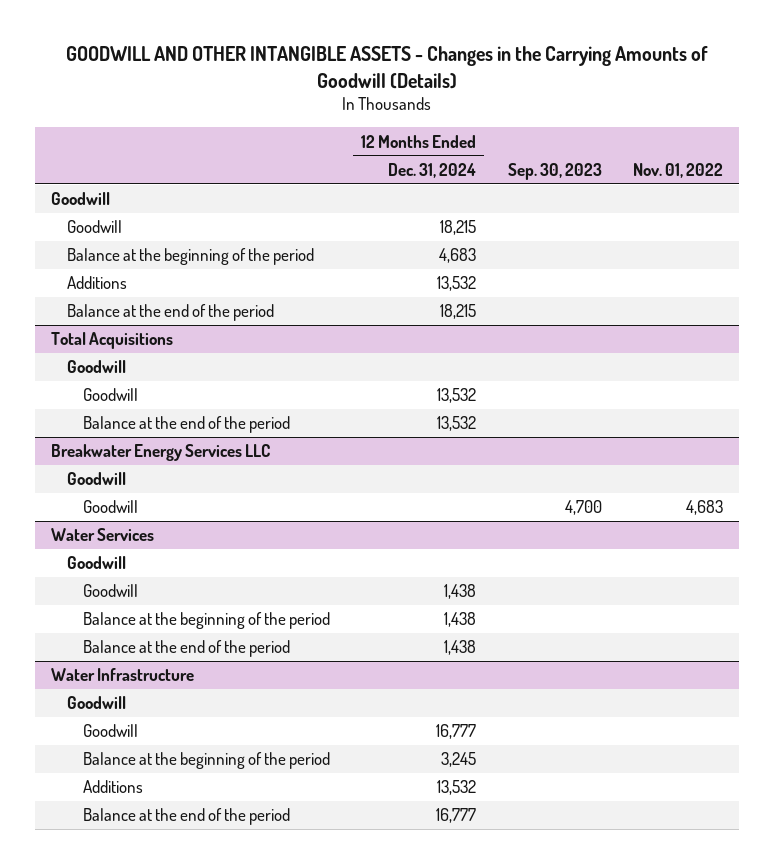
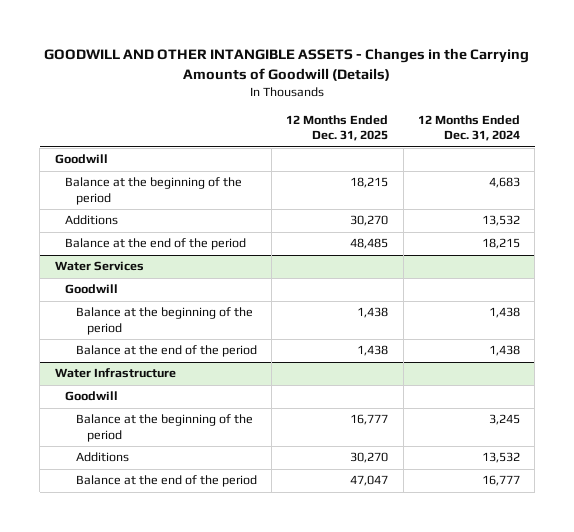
[507,162,602,180] Sep. 30, 2023 -> none
[633,162,724,178] Nov. 01, 2022 -> none
none -> [286,114,389,142] 12 Months Ended Dec. 31, 2025
[66,220,122,234] Goodwill -> none
[50,332,173,350] Total Acquisitions -> none
[66,360,126,374] Goodwill -> none
[82,388,138,402] Goodwill -> none
[82,416,290,434] Balance at the end of the period -> none
[50,444,270,462] Breakwater Energy Services LLC -> none
[66,472,126,486] Goodwill -> none
[82,500,138,514] Goodwill -> none
[82,584,138,598] Goodwill -> none
[82,724,138,738] Goodwill -> none

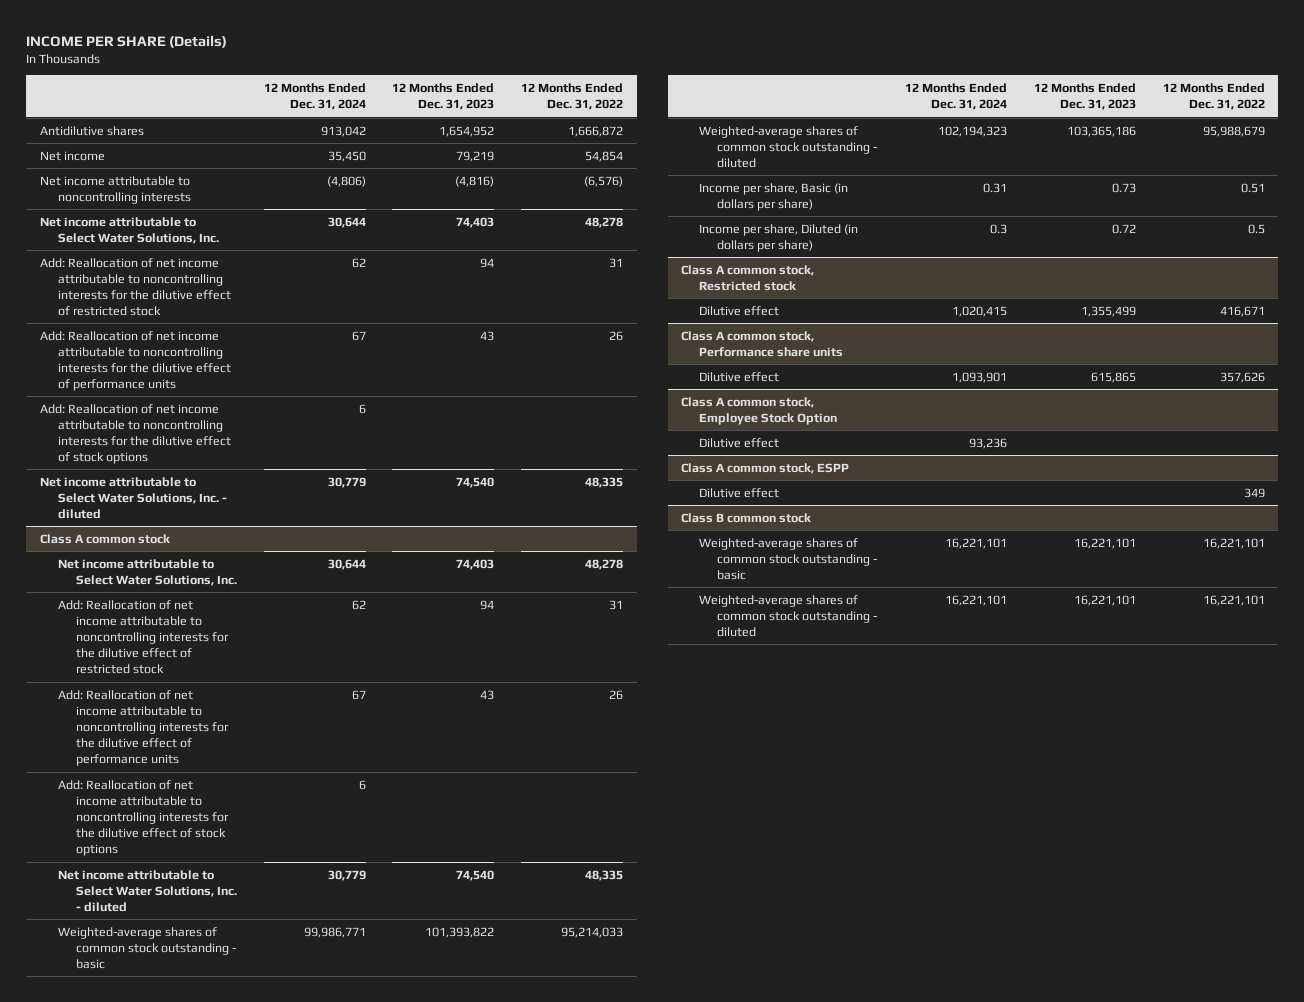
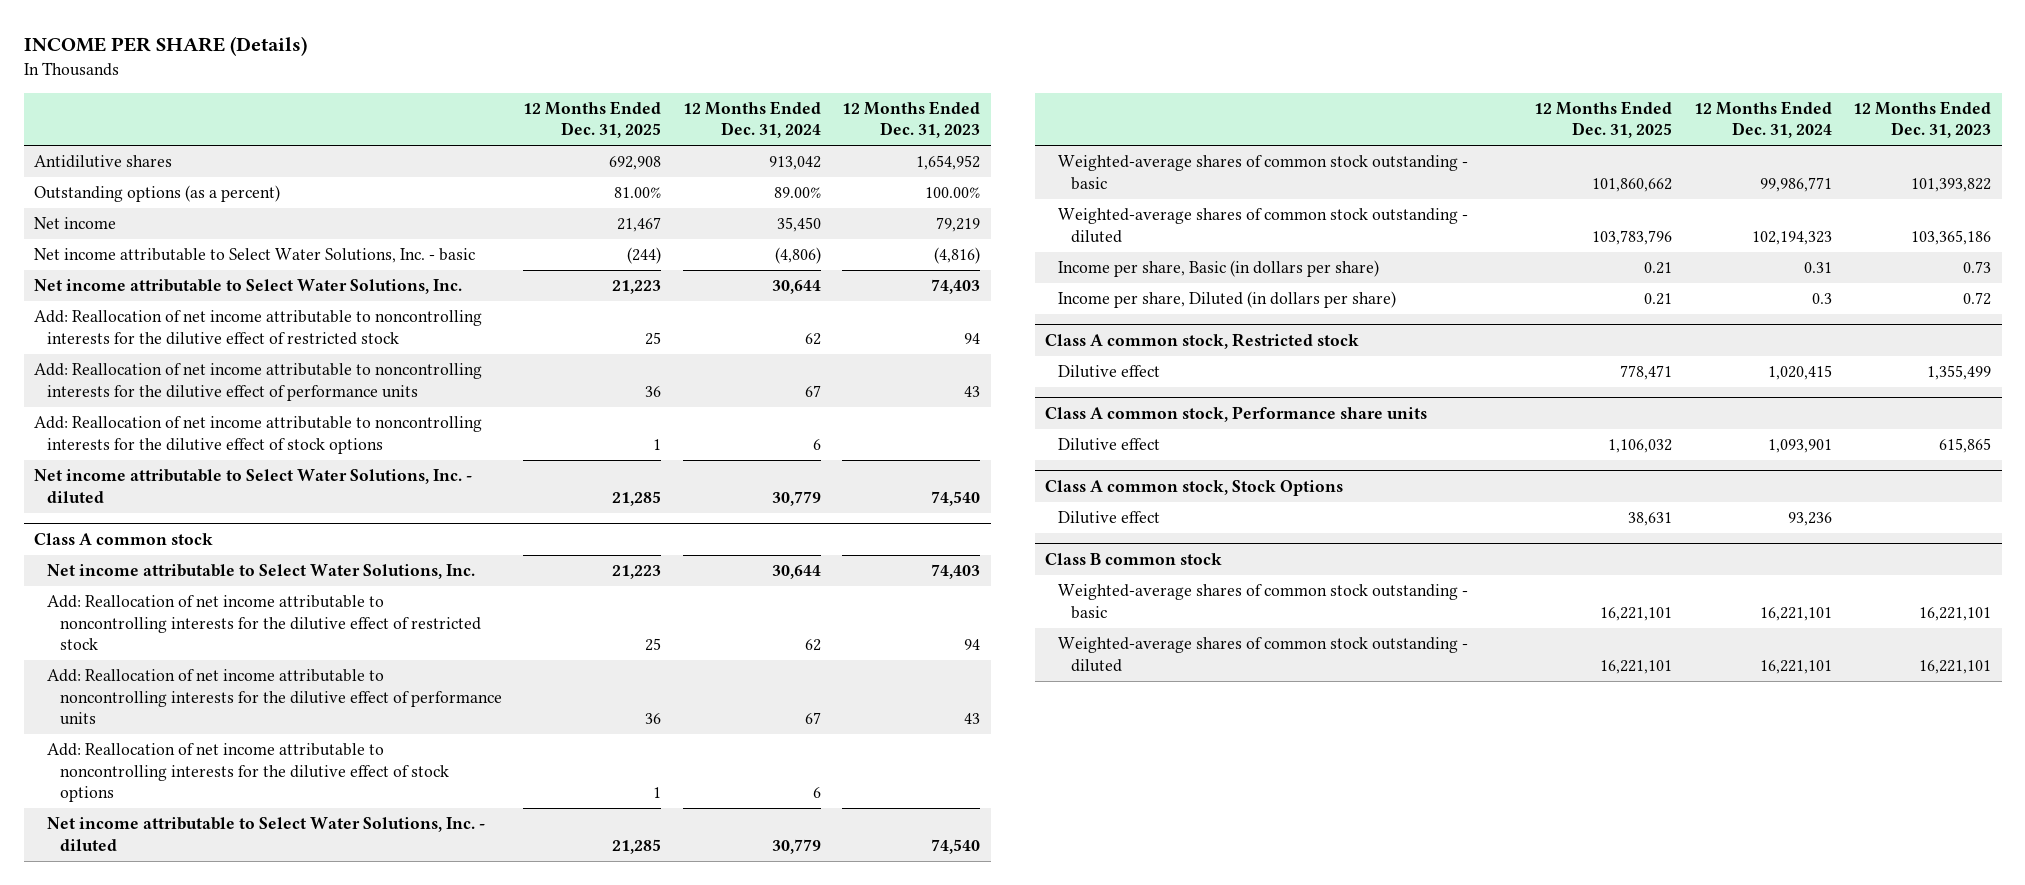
[521,83,624,111] 12 Months Ended Dec. 31, 2022 -> none
none -> [523,100,662,139] 12 Months Ended Dec. 31, 2025
none -> [34,185,281,203] Outstanding options (as a percent)
[39,175,191,204] Net income attributable to noncontrolling interests -> [34,248,476,264] Net income attributable to Select Water Solutions, Inc. - basic
[681,396,838,425] Class A common stock, Employee Stock Option -> [1045,480,1344,497] Class A common stock, Stock Options
[681,462,850,474] Class A common stock, ESPP -> none
[699,487,780,498] Dilutive effect -> none

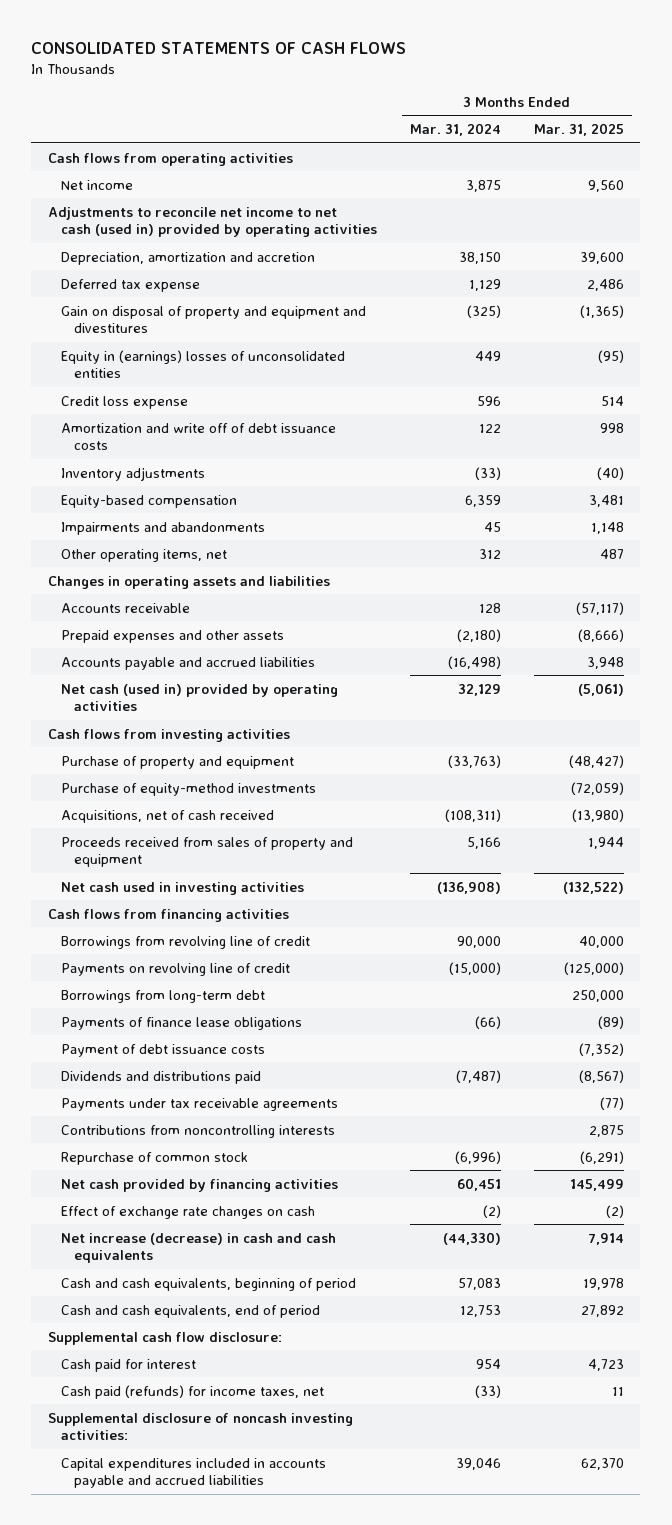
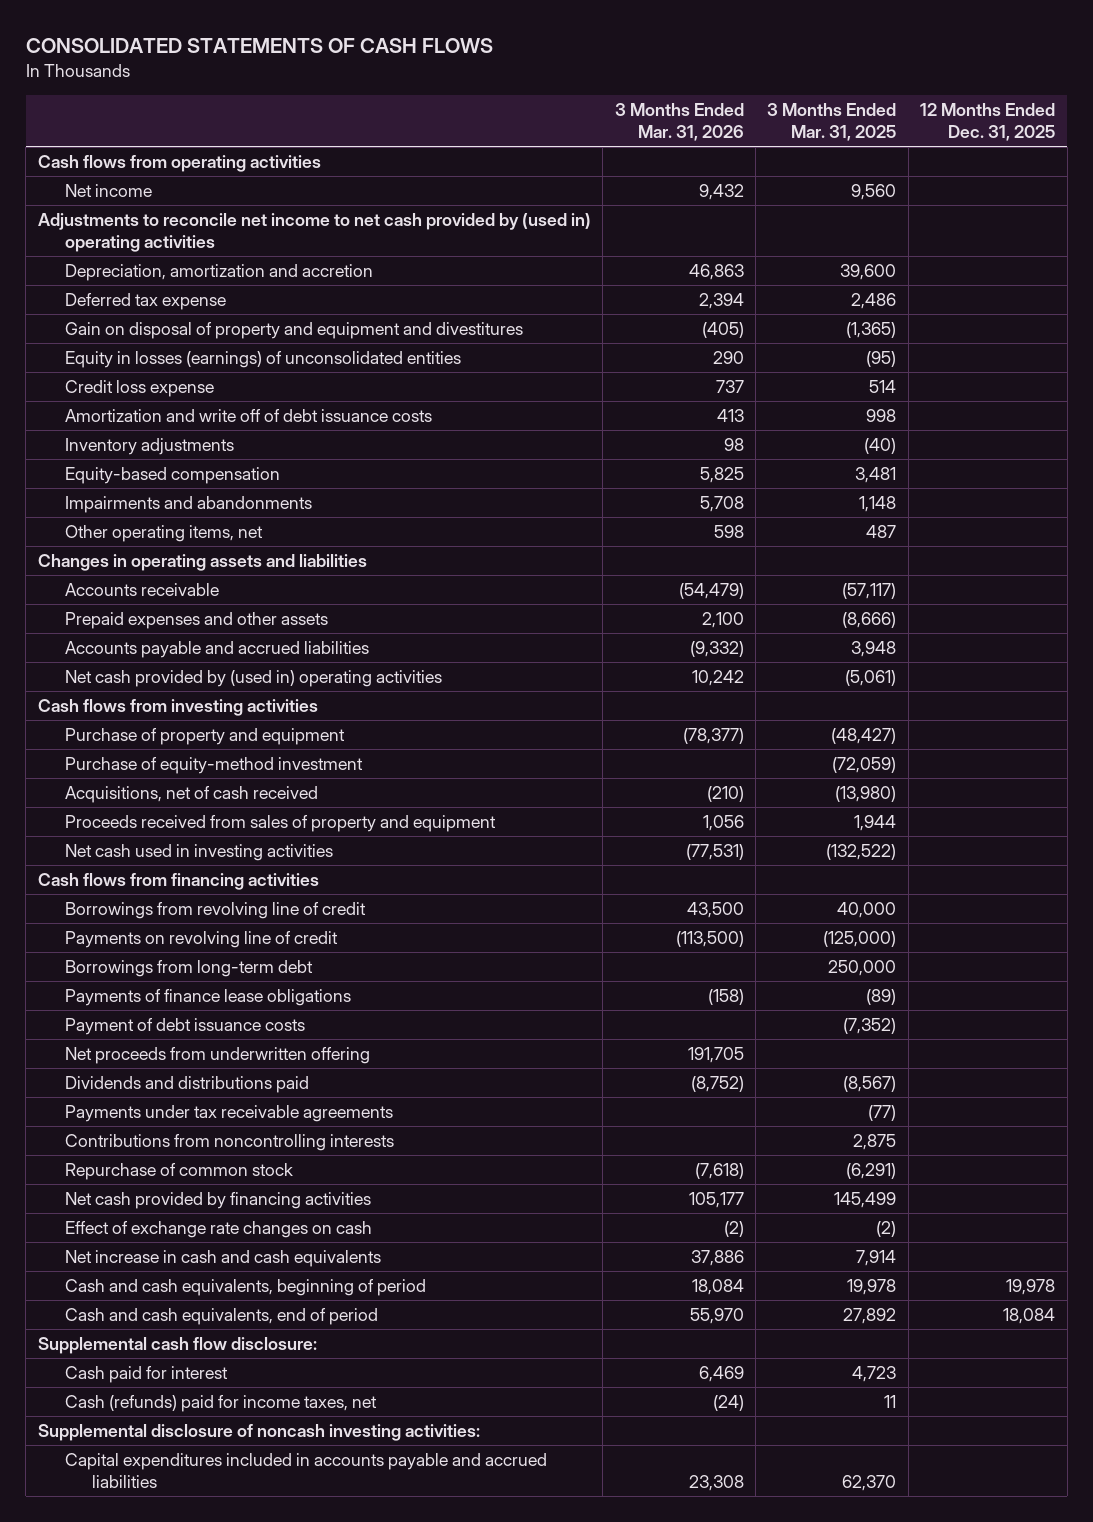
[409,123,501,137] Mar. 31, 2024 -> none
none -> [614,102,744,142] 3 Months Ended Mar. 31, 2026
none -> [920,102,1056,142] 12 Months Ended Dec. 31, 2025
[47,206,377,238] Adjustments to reconcile net income to net cash (used in) provided by operating activities -> [37,212,591,253] Adjustments to reconcile net income to net cash provided by (used in) operating activities
[60,349,345,379] Equity in (earnings) losses of unconsolidated entities -> [64,350,461,368] Equity in losses (earnings) of unconsolidated entities
[60,683,338,712] Net cash (used in) provided by operating activities -> [64,669,442,687] Net cash provided by (used in) operating activities
[60,782,316,796] Purchase of equity-method investments -> [64,756,363,774] Purchase of equity-method investment
none -> [64,1046,370,1064] Net proceeds from underwritten offering
[60,1232,336,1264] Net increase (decrease) in cash and cash equivalents -> [64,1249,381,1267] Net increase in cash and cash equivalents
[60,1384,324,1399] Cash paid (refunds) for income taxes, net -> [64,1394,377,1412] Cash (refunds) paid for income taxes, net

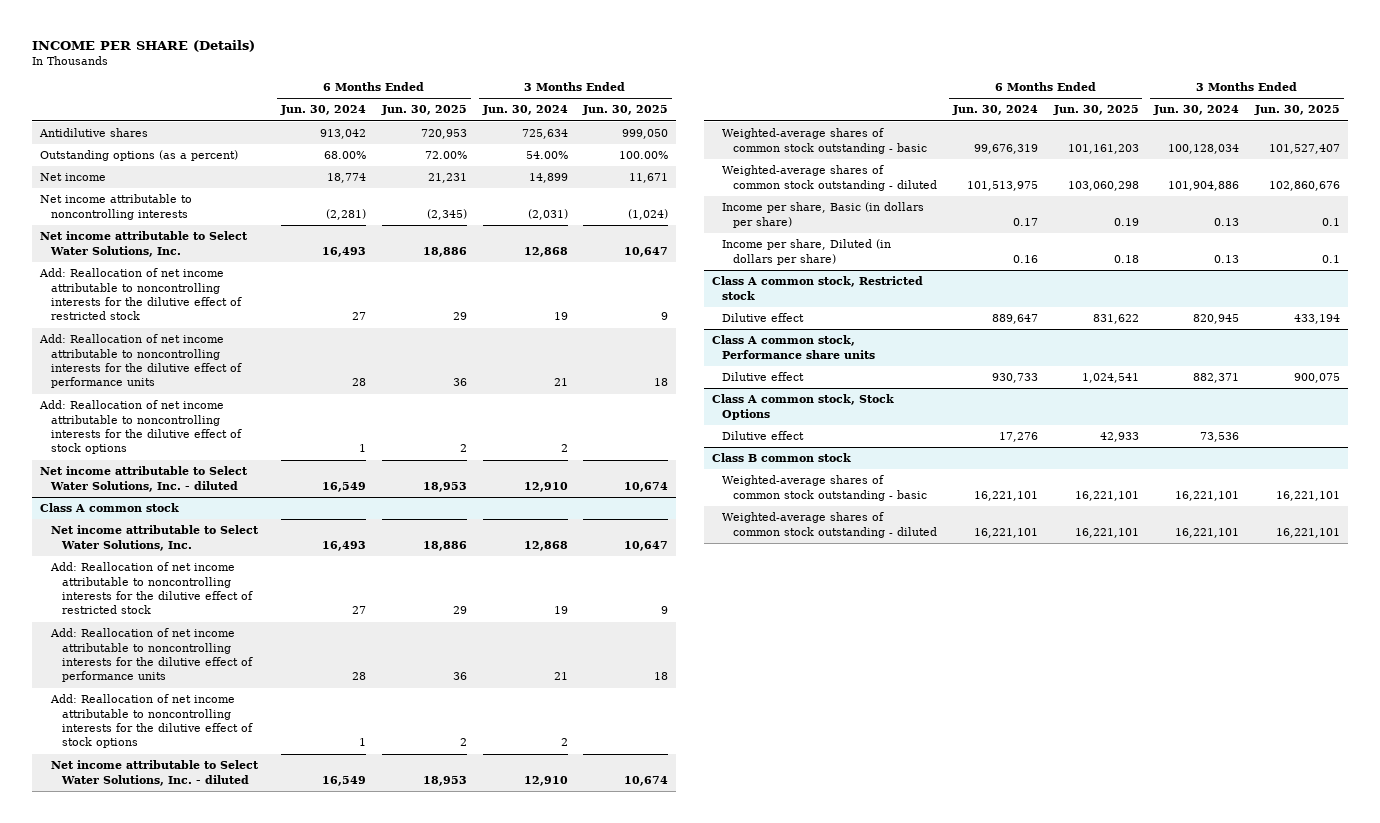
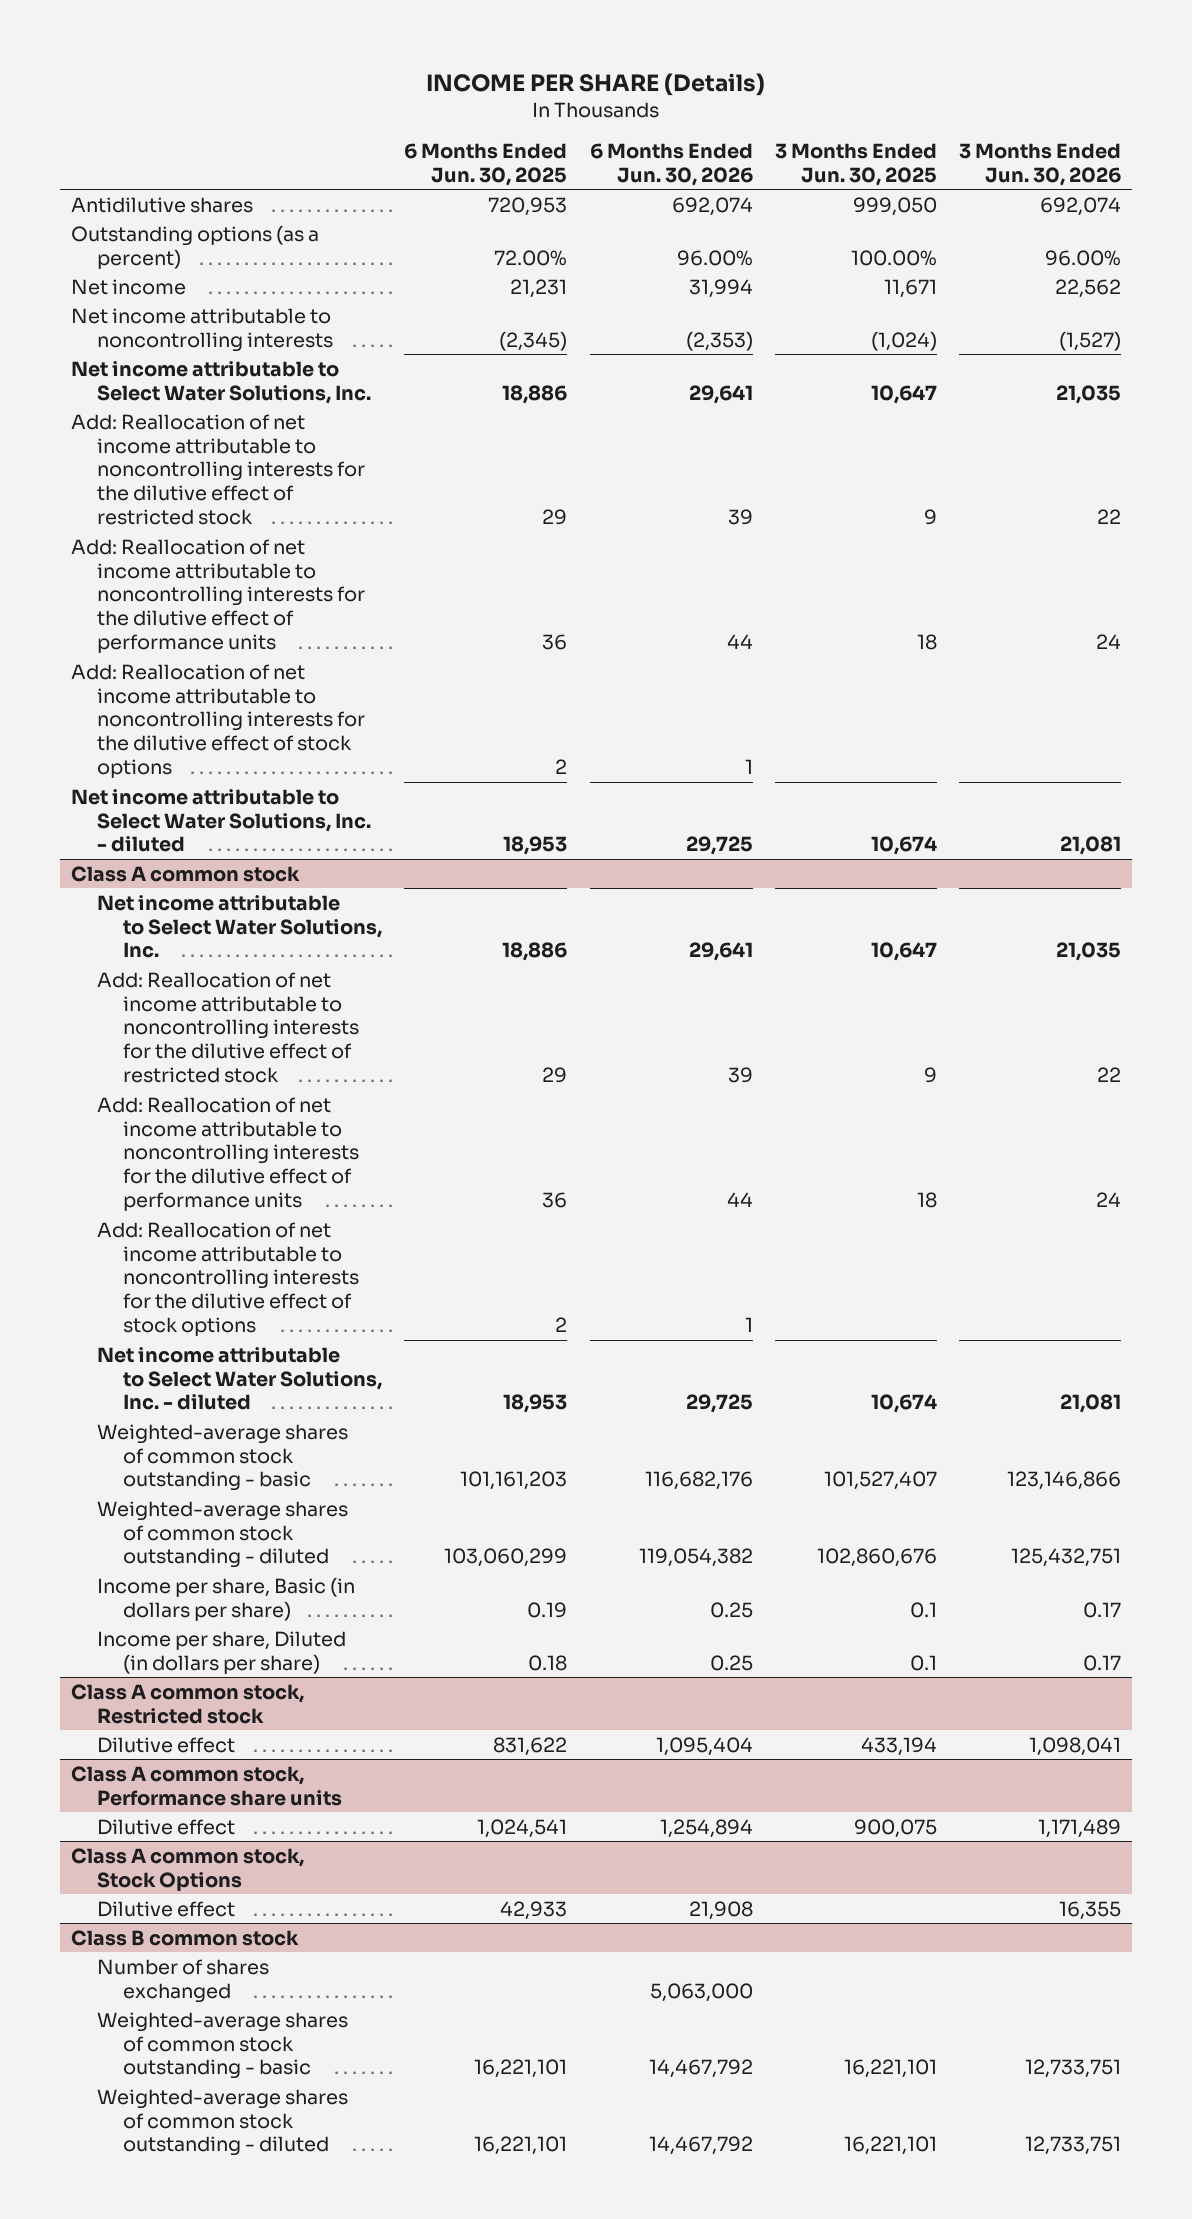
[280,105,367,116] Jun. 30, 2024 -> none
[481,105,568,116] Jun. 30, 2024 -> none
none -> [589,143,753,187] 6 Months Ended Jun. 30, 2026
none -> [958,143,1121,187] 3 Months Ended Jun. 30, 2026
[1067,180,1139,191] 103,060,298 -> [444,1548,568,1568] 103,060,299
none -> [97,1958,270,2003] Number of shares exchanged

